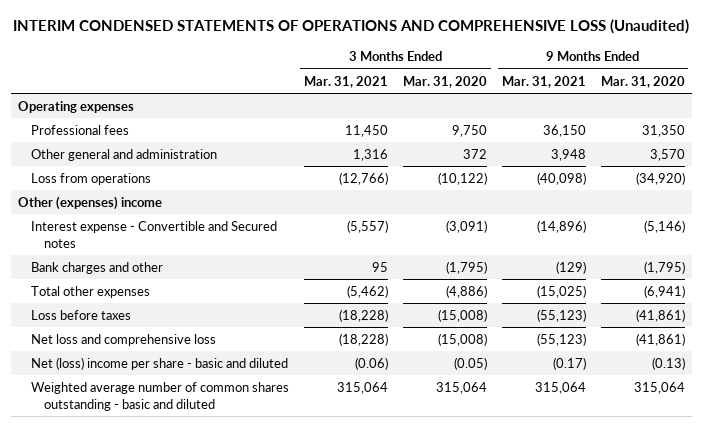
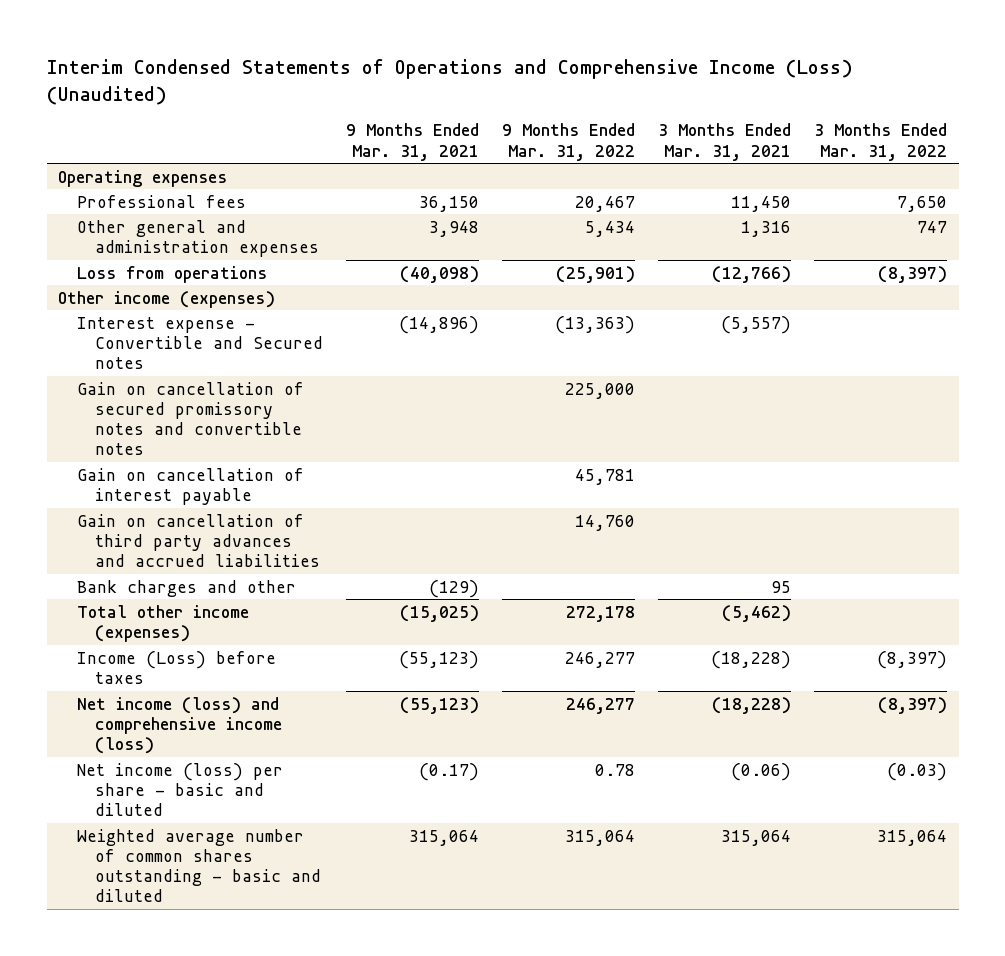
[13,19,690,35] INTERIM CONDENSED STATEMENTS OF OPERATIONS AND COMPREHENSIVE LOSS (Unaudited) -> [46,58,853,105] Interim Condensed Statements of Operations and Comprehensive Income (Loss) (Unaudited)
[402,75,487,88] Mar. 31, 2020 -> none
[600,75,685,88] Mar. 31, 2020 -> none
none -> [502,123,636,161] 9 Months Ended Mar. 31, 2022
none -> [814,123,948,161] 3 Months Ended Mar. 31, 2022
[31,148,218,161] Other general and administration -> [76,219,320,257] Other general and administration expenses
[18,195,163,210] Other (expenses) income -> [58,290,276,308] Other income (expenses)
none -> [76,381,304,456] Gain on cancellation of secured promissory notes and convertible notes
none -> [76,467,304,505] Gain on cancellation of interest payable
none -> [76,513,321,568] Gain on cancellation of third party advances and accrued liabilities
[31,285,151,298] Total other expenses -> [76,604,249,642] Total other income (expenses)
[31,309,132,320] Loss before taxes -> [76,650,276,684] Income (Loss) before taxes
[31,333,217,346] Net loss and comprehensive loss -> [76,696,283,755] Net income (loss) and comprehensive income (loss)
[31,356,289,370] Net (loss) income per share - basic and diluted -> [76,762,283,817] Net income (loss) per share - basic and diluted

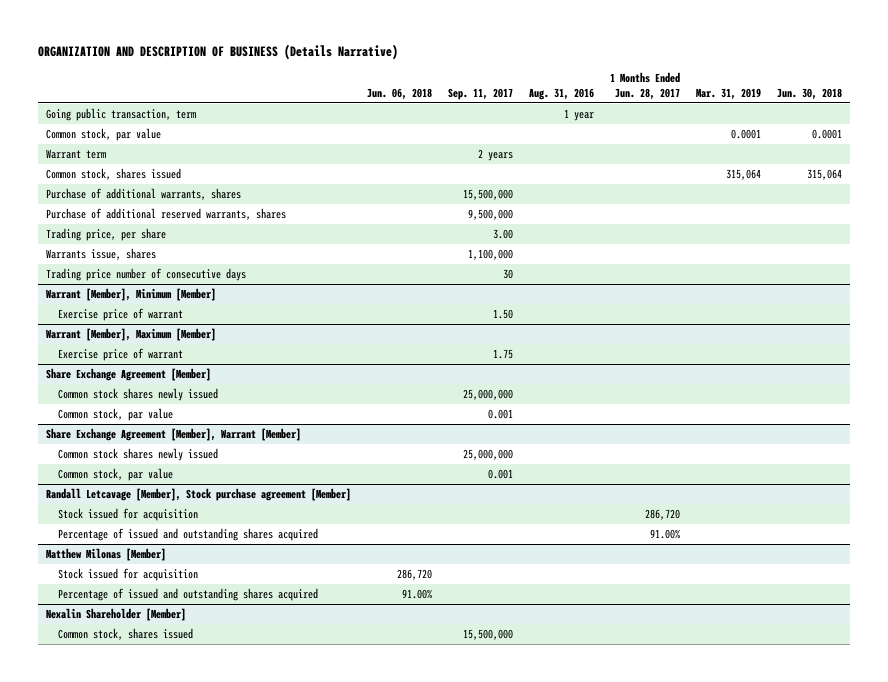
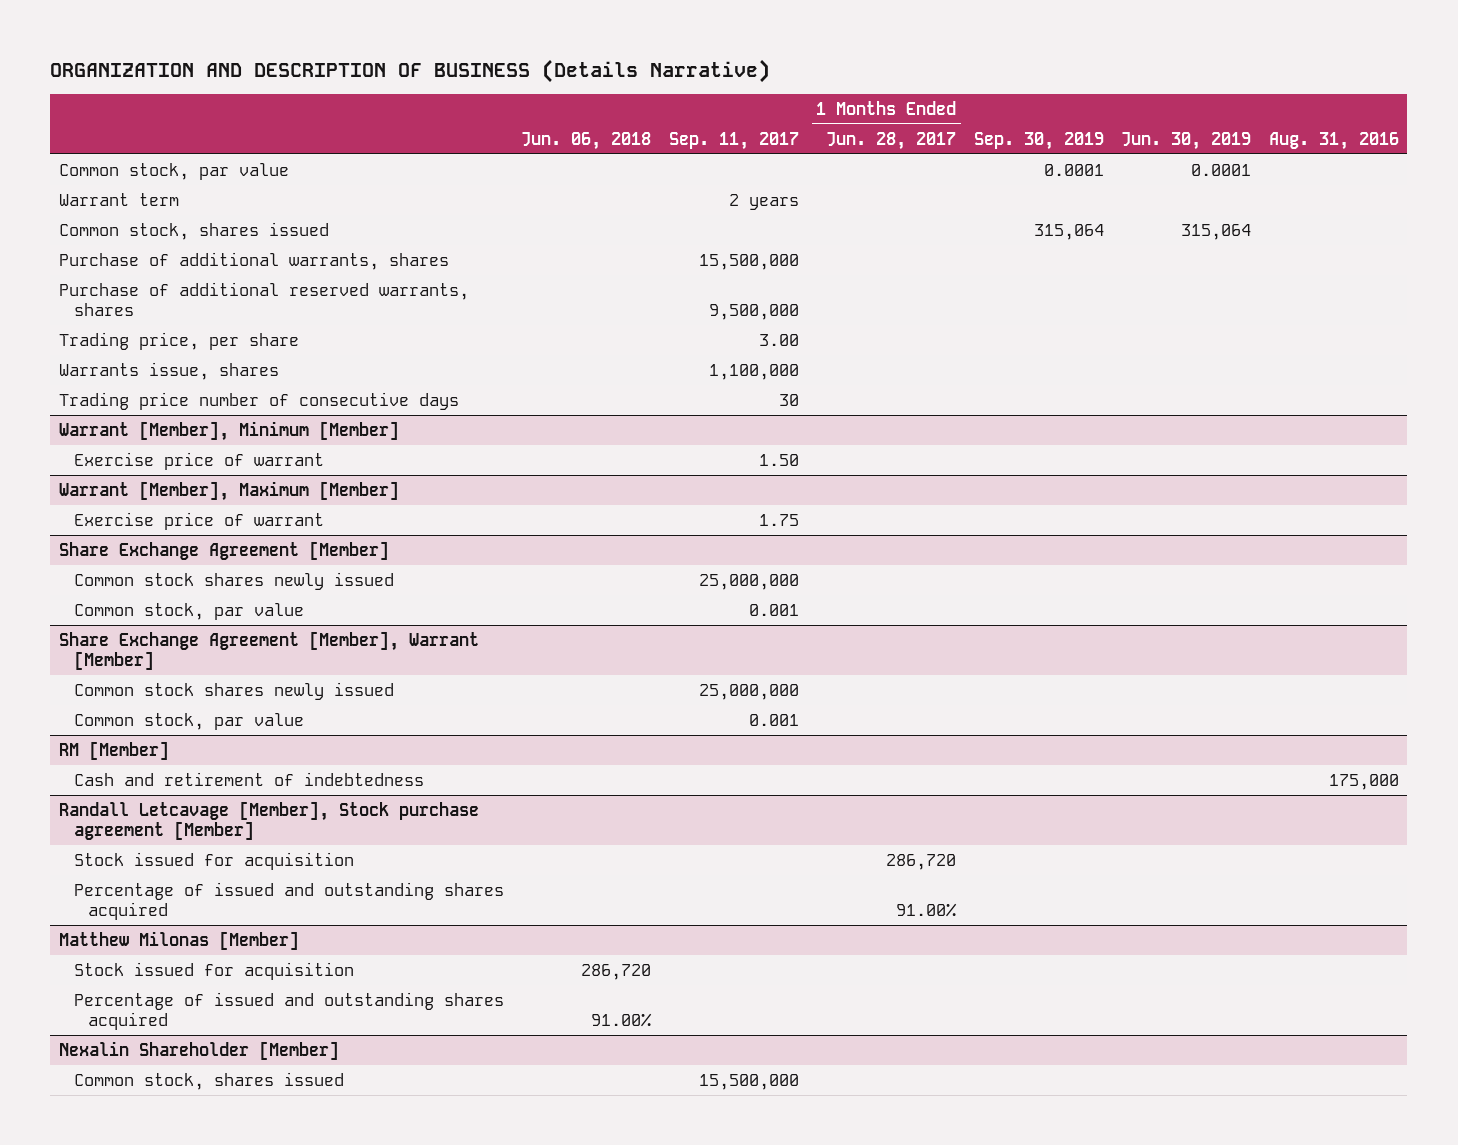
[695,87,761,100] Mar. 31, 2019 -> none
[776,87,842,100] Jun. 30, 2018 -> none
none -> [973,131,1104,150] Sep. 30, 2019
none -> [1121,131,1252,150] Jun. 30, 2019
[46,108,197,122] Going public transaction, term -> none
none -> [58,740,169,760] RM [Member]
none -> [73,771,424,786] Cash and retirement of indebtedness

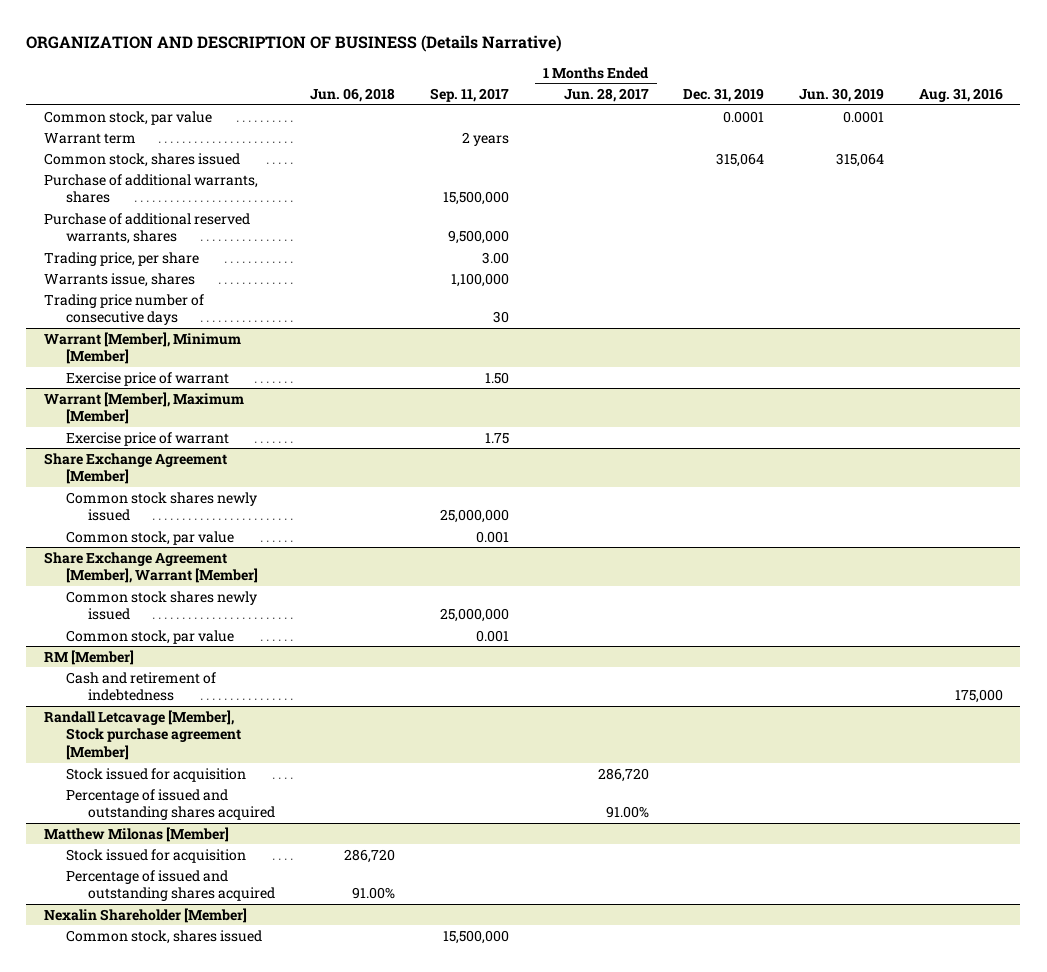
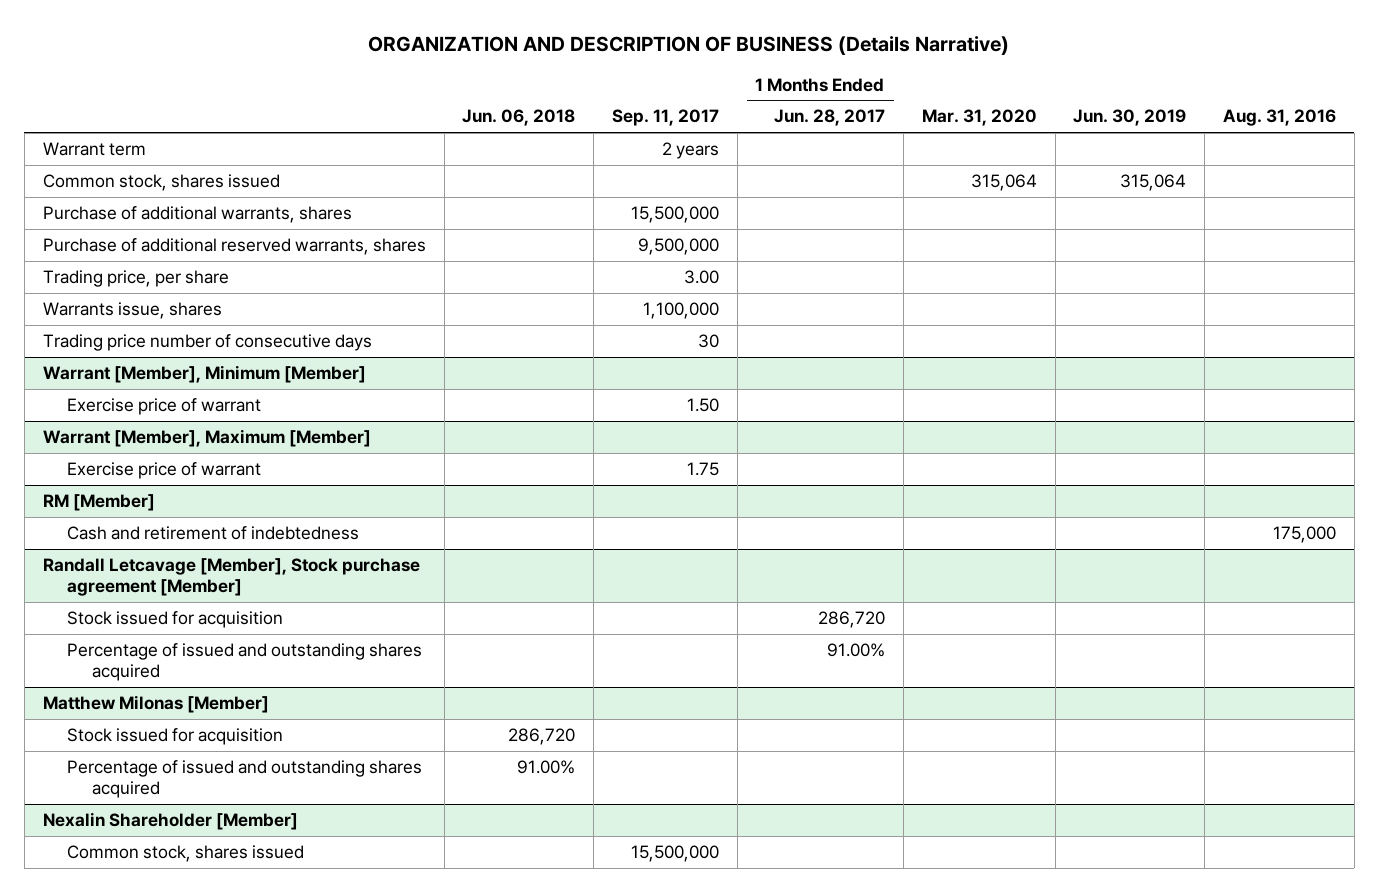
[683,88,765,103] Dec. 31, 2019 -> none
none -> [921,109,1037,127] Mar. 31, 2020
[43,110,212,125] Common stock, par value -> none
[43,452,227,485] Share Exchange Agreement [Member] -> none
[66,491,258,522] Common stock shares newly issued -> none
[66,530,235,545] Common stock, par value -> none
[43,551,259,584] Share Exchange Agreement [Member], Warrant [Member] -> none
[66,590,258,621] Common stock shares newly issued -> none
[66,629,235,644] Common stock, par value -> none

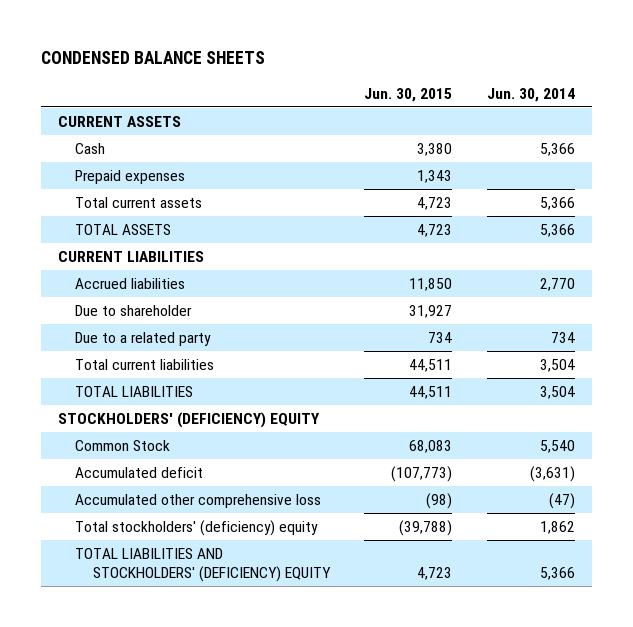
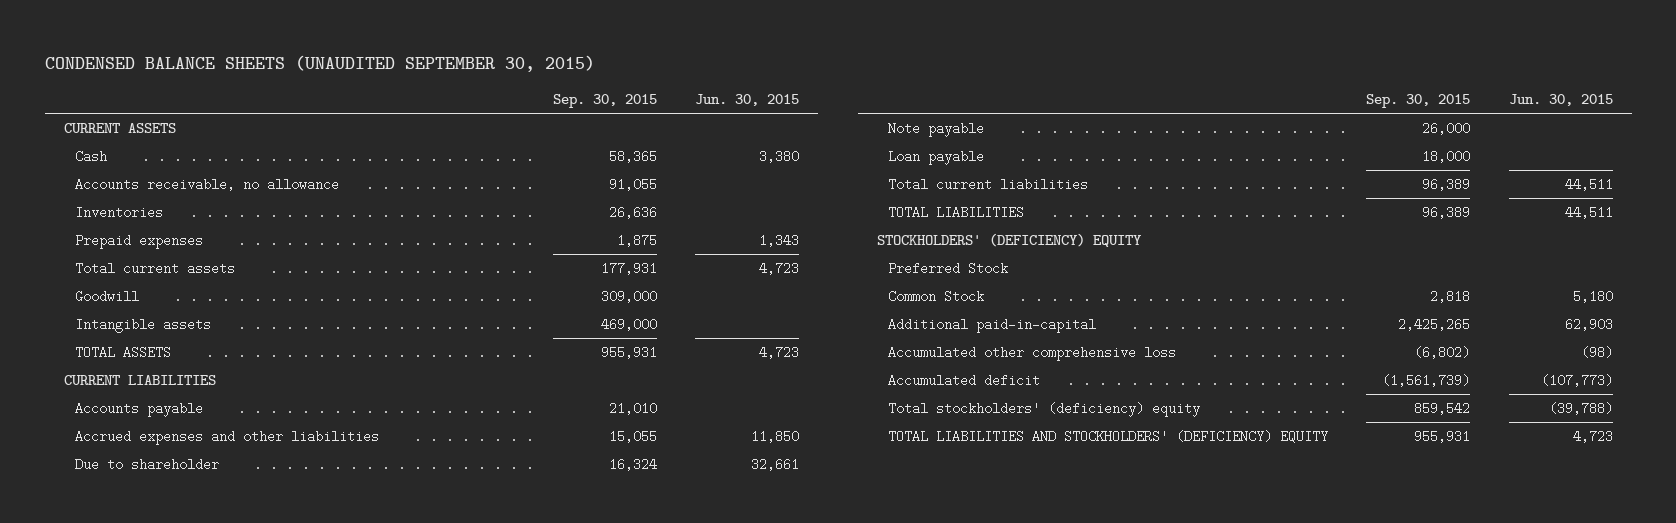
[40,51,265,65] CONDENSED BALANCE SHEETS -> [44,55,595,73] CONDENSED BALANCE SHEETS (UNAUDITED SEPTEMBER 30, 2015)
[486,87,575,102] Jun. 30, 2014 -> none
none -> [553,94,658,109] Sep. 30, 2015
none -> [75,177,340,191] Accounts receivable, no allowance
none -> [75,205,164,219] Inventories
none -> [75,289,140,303] Goodwill
none -> [75,317,212,333] Intangible assets
[75,331,212,346] Due to a related party -> none
none -> [75,401,204,417] Accounts payable
[75,277,186,289] Accrued liabilities -> [75,429,380,445] Accrued expenses and other liabilities
[409,304,453,318] 31,927 -> [751,457,800,471] 32,661
none -> [888,121,985,137] Note payable
none -> [888,149,985,165] Loan payable
none -> [888,261,1009,275] Preferred Stock
[409,439,453,453] 68,083 -> [1572,289,1613,303] 5,180
none -> [888,317,1097,333] Additional paid-in-capital
[75,466,204,478] Accumulated deficit -> [888,373,1041,387] Accumulated deficit

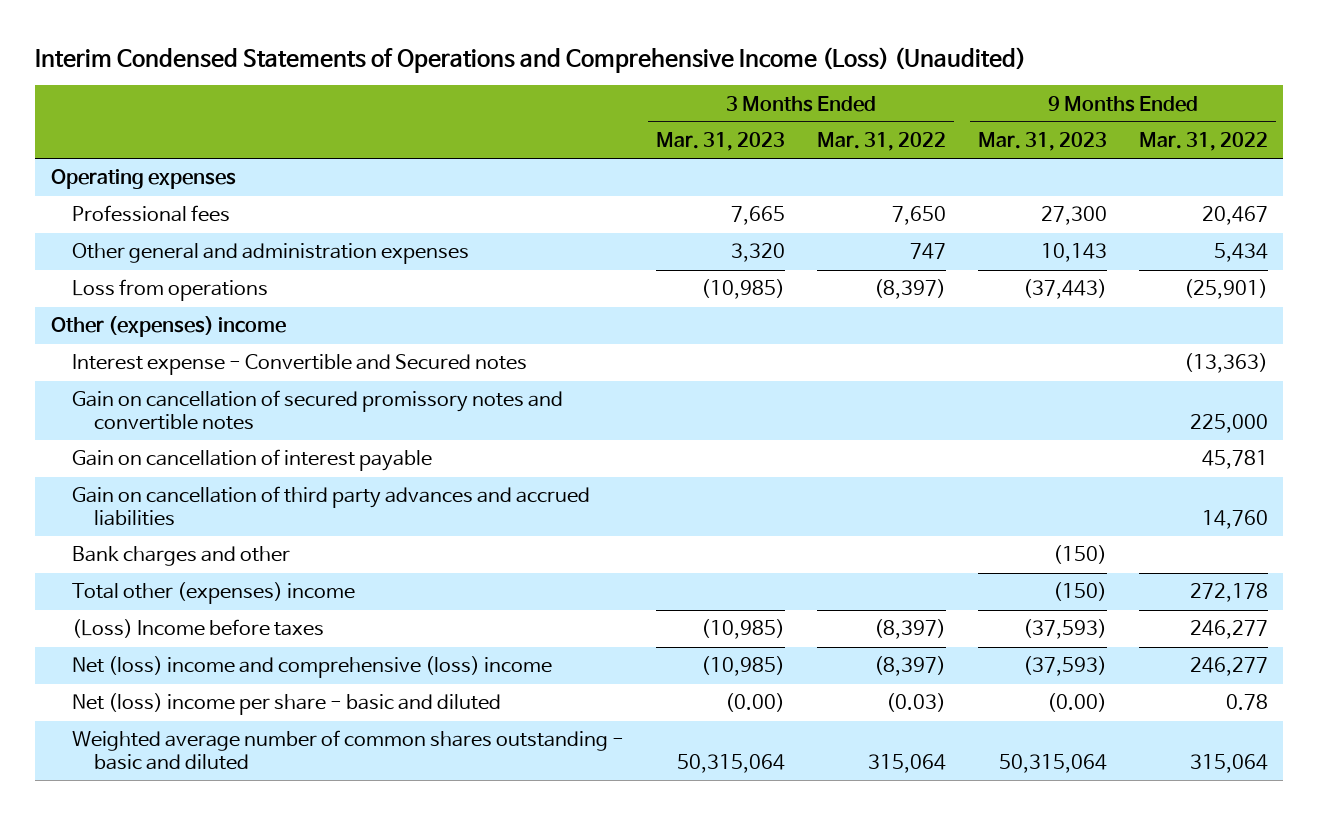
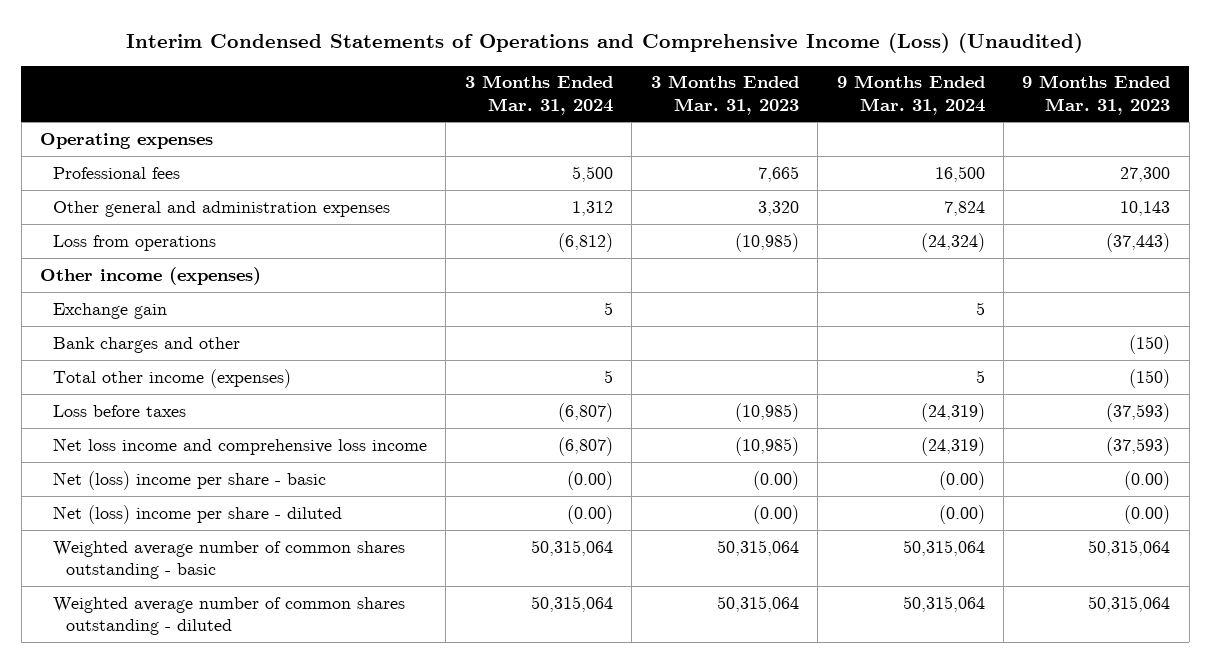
[816,132,946,152] Mar. 31, 2022 -> none
[1138,132,1268,152] Mar. 31, 2022 -> none
none -> [464,75,613,115] 3 Months Ended Mar. 31, 2024
none -> [836,75,985,115] 9 Months Ended Mar. 31, 2024
[72,354,528,376] Interest expense - Convertible and Secured notes -> none
[72,390,564,431] Gain on cancellation of secured promissory notes and convertible notes -> none
[72,449,433,472] Gain on cancellation of interest payable -> none
[72,486,591,527] Gain on cancellation of third party advances and accrued liabilities -> none
[50,316,286,338] Other (expenses) income -> [39,266,261,285] Other income (expenses)
none -> [52,302,167,319] Exchange gain
[72,582,356,605] Total other (expenses) income -> [52,368,291,388] Total other income (expenses)
[72,619,325,639] (Loss) Income before taxes -> [52,404,186,417] Loss before taxes
[72,656,553,679] Net (loss) income and comprehensive (loss) income -> [52,437,427,455] Net loss income and comprehensive loss income
[72,693,502,716] Net (loss) income per share - basic and diluted -> [52,470,326,490] Net (loss) income per share - basic
none -> [52,504,342,524] Net (loss) income per share - diluted
[72,730,625,771] Weighted average number of common shares outstanding - basic and diluted -> [52,540,405,580] Weighted average number of common shares outstanding - basic
none -> [52,596,405,636] Weighted average number of common shares outstanding - diluted

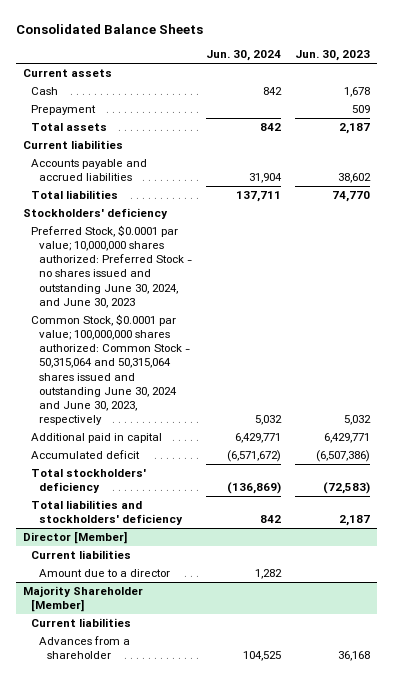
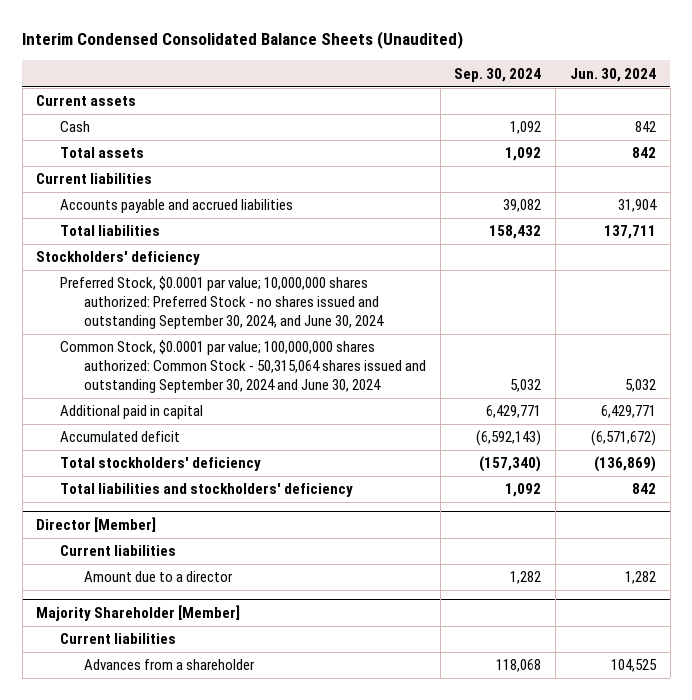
[16,23,204,34] Consolidated Balance Sheets -> [22,31,464,50] Interim Condensed Consolidated Balance Sheets (Unaudited)
[294,50,370,62] Jun. 30, 2023 -> none
none -> [454,67,542,82] Sep. 30, 2024
[30,105,96,116] Prepayment -> none
[30,225,193,308] Preferred Stock, $0.0001 par value; 10,000,000 shares authorized: Preferred Stock - no shares issued and outstanding June 30, 2024, and June 30, 2023 -> [60,276,385,329] Preferred Stock, $0.0001 par value; 10,000,000 shares authorized: Preferred Stock - no shares issued and outstanding September 30, 2024, and June 30, 2024
[30,314,191,425] Common Stock, $0.0001 par value; 100,000,000 shares authorized: Common Stock - 50,315,064 and 50,315,064 shares issued and outstanding June 30, 2024 and June 30, 2023, respectively -> [60,340,427,393] Common Stock, $0.0001 par value; 100,000,000 shares authorized: Common Stock - 50,315,064 shares issued and outstanding September 30, 2024 and June 30, 2024

